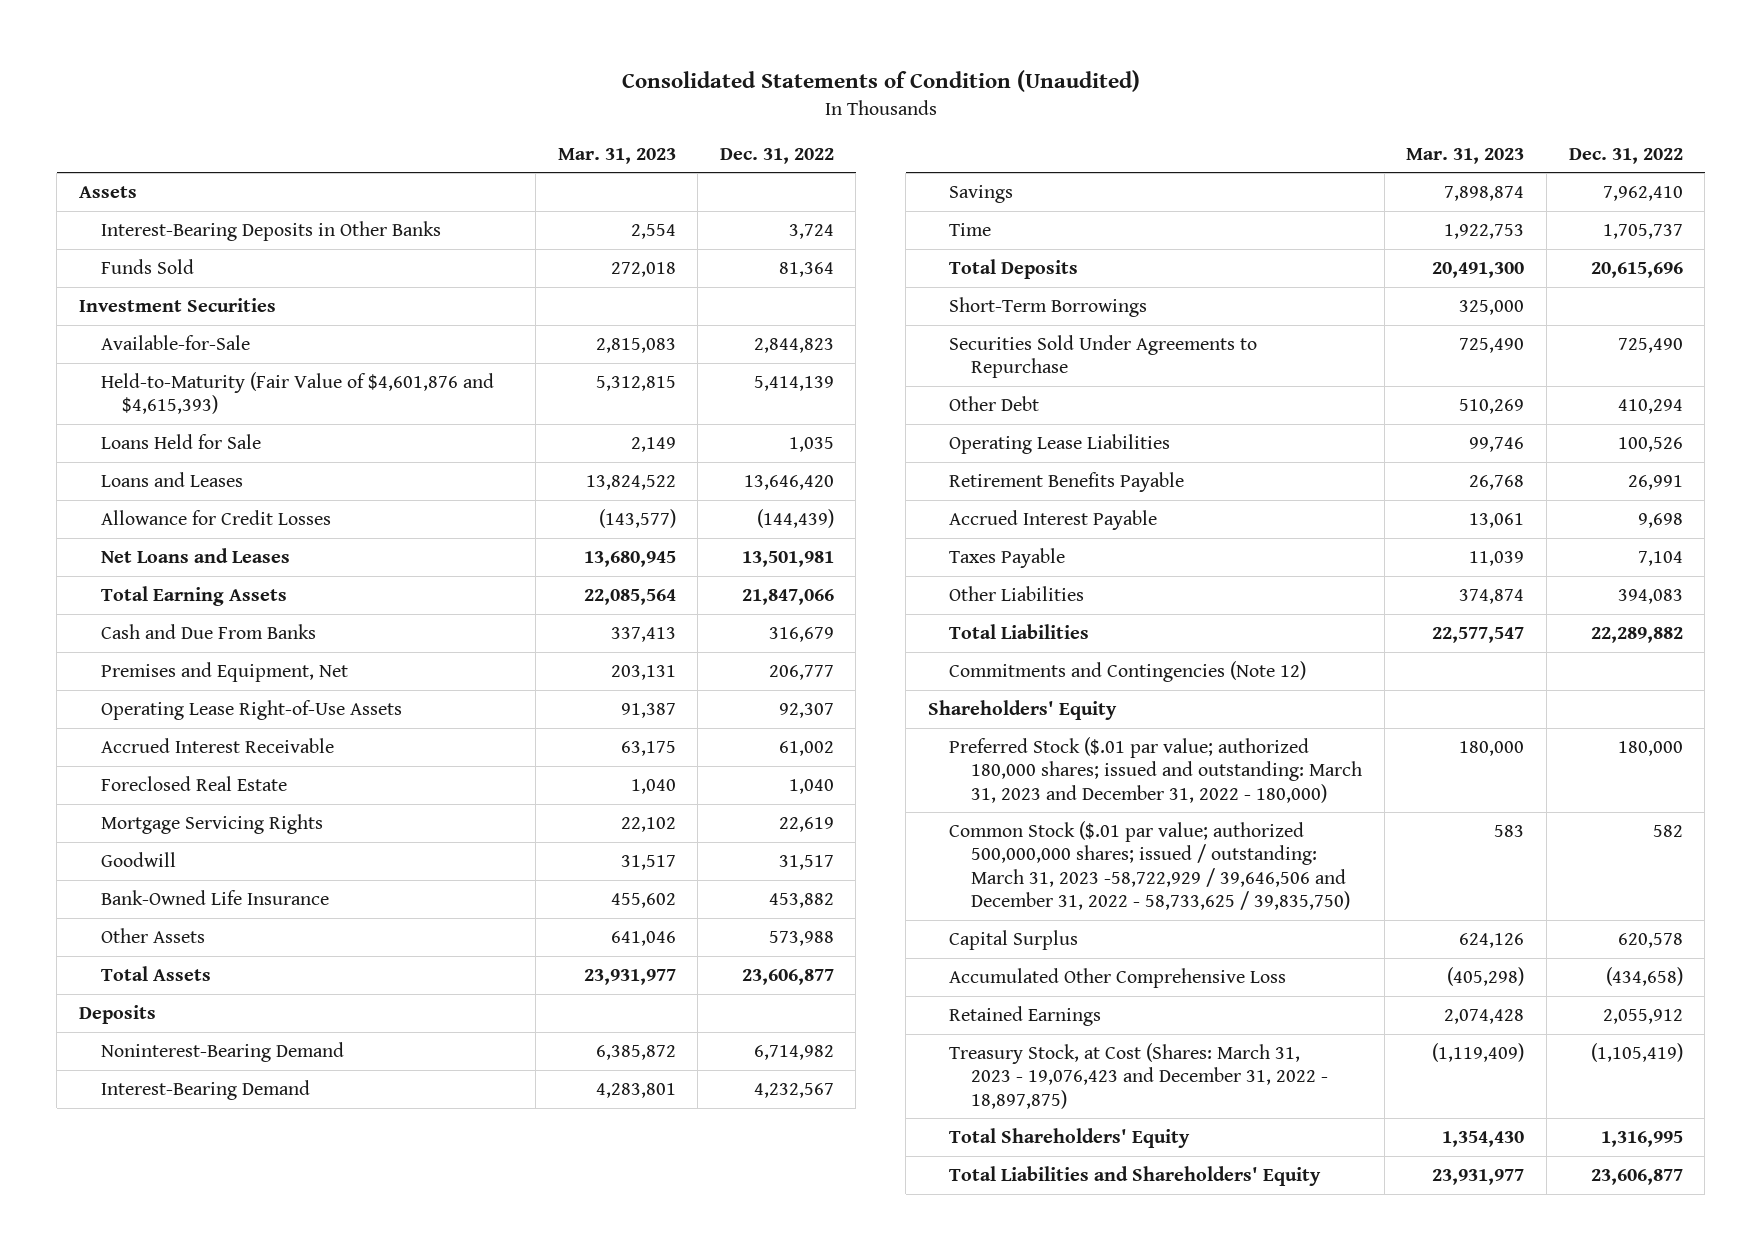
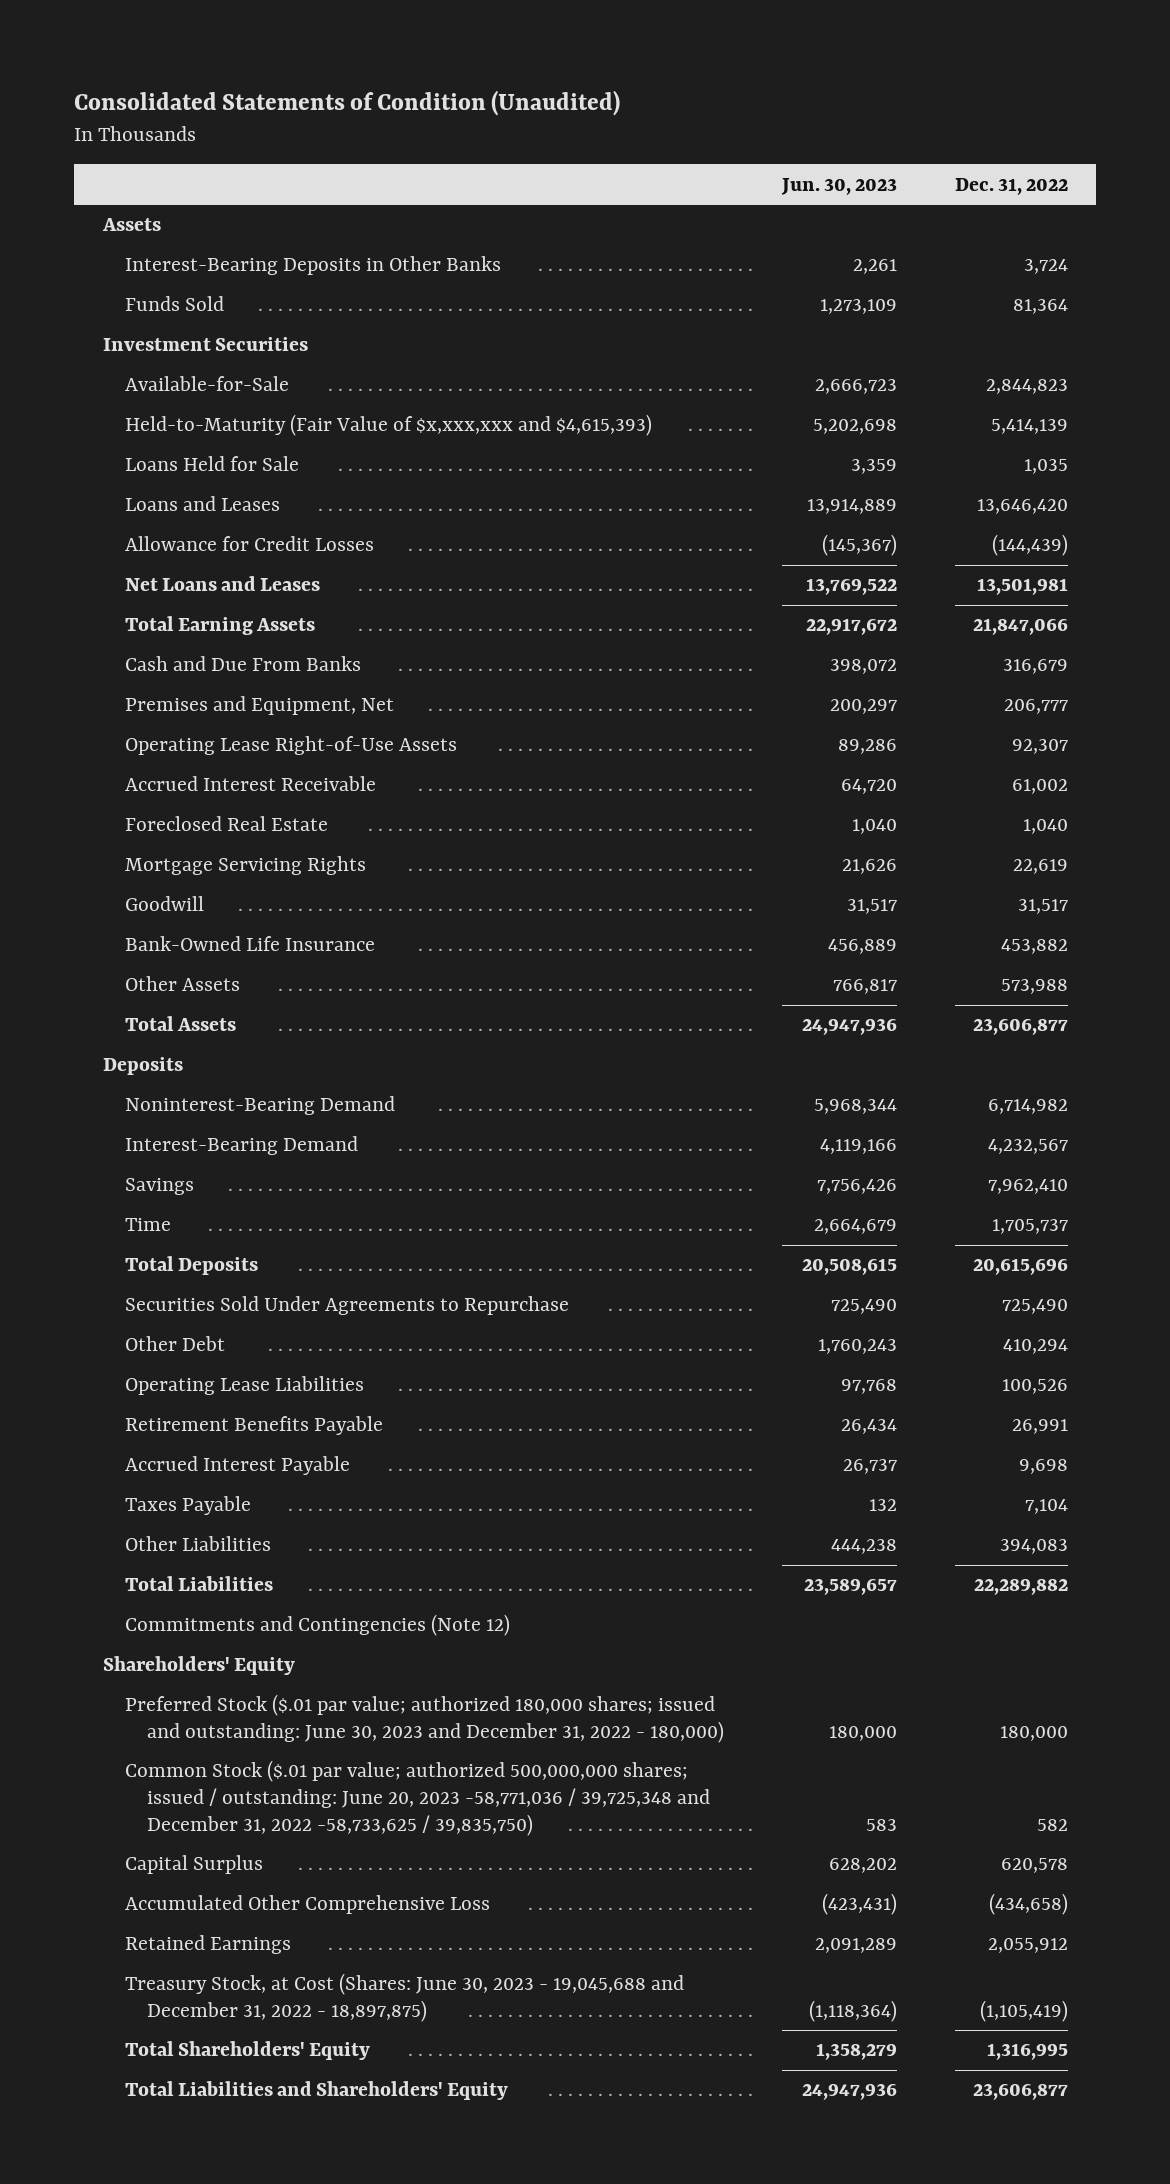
[557,147,676,164] Mar. 31, 2023 -> none
none -> [780,177,897,195] Jun. 30, 2023
[100,372,494,415] Held-to-Maturity (Fair Value of $4,601,876 and $4,615,393) -> [124,414,652,437] Held-to-Maturity (Fair Value of $x,xxx,xxx and $4,615,393)
[949,297,1148,318] Short-Term Borrowings -> none
[949,737,1363,803] Preferred Stock ($.01 par value; authorized 180,000 shares; issued and outstanding: March 31, 2023 and December 31, 2022 - 180,000) -> [124,1694,725,1744] Preferred Stock ($.01 par value; authorized 180,000 shares; issued and outstanding: June 30, 2023 and December 31, 2022 - 180,000)
[949,821,1351,910] Common Stock ($.01 par value; authorized 500,000,000 shares; issued / outstanding: March 31, 2023 -58,722,929 / 39,646,506 and December 31, 2022 - 58,733,625 / 39,835,750) -> [124,1760,711,1837] Common Stock ($.01 par value; authorized 500,000,000 shares; issued / outstanding: June 20, 2023 -58,771,036 / 39,725,348 and December 31, 2022 -58,733,625 / 39,835,750)
[949,1043,1329,1109] Treasury Stock, at Cost (Shares: March 31, 2023 - 19,076,423 and December 31, 2022 - 18,897,875) -> [124,1973,684,2023] Treasury Stock, at Cost (Shares: June 30, 2023 - 19,045,688 and December 31, 2022 - 18,897,875)

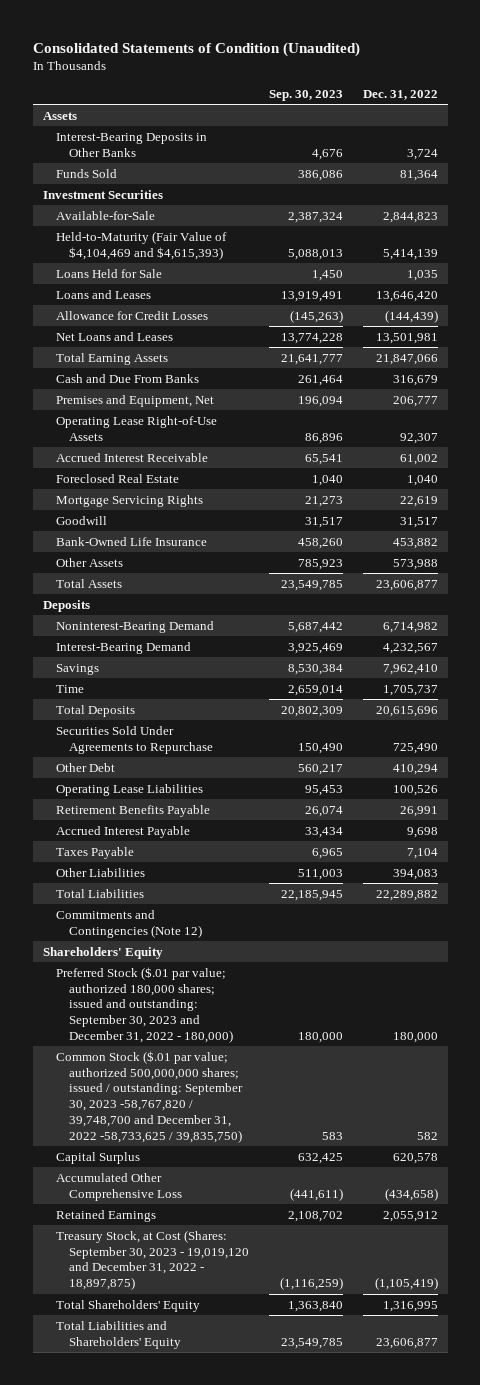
[780,177,897,195] Jun. 30, 2023 -> none
none -> [268,90,343,102] Sep. 30, 2023
[124,414,652,437] Held-to-Maturity (Fair Value of $x,xxx,xxx and $4,615,393) -> [55,230,227,260] Held-to-Maturity (Fair Value of $4,104,469 and $4,615,393)
[124,1694,725,1744] Preferred Stock ($.01 par value; authorized 180,000 shares; issued and outstanding: June 30, 2023 and December 31, 2022 - 180,000) -> [55,966,233,1044] Preferred Stock ($.01 par value; authorized 180,000 shares; issued and outstanding: September 30, 2023 and December 31, 2022 - 180,000)
[124,1760,711,1837] Common Stock ($.01 par value; authorized 500,000,000 shares; issued / outstanding: June 20, 2023 -58,771,036 / 39,725,348 and December 31, 2022 -58,733,625 / 39,835,750) -> [55,1050,243,1143] Common Stock ($.01 par value; authorized 500,000,000 shares; issued / outstanding: September 30, 2023 -58,767,820 / 39,748,700 and December 31, 2022 -58,733,625 / 39,835,750)
[124,1973,684,2023] Treasury Stock, at Cost (Shares: June 30, 2023 - 19,045,688 and December 31, 2022 - 18,897,875) -> [55,1229,249,1291] Treasury Stock, at Cost (Shares: September 30, 2023 - 19,019,120 and December 31, 2022 - 18,897,875)

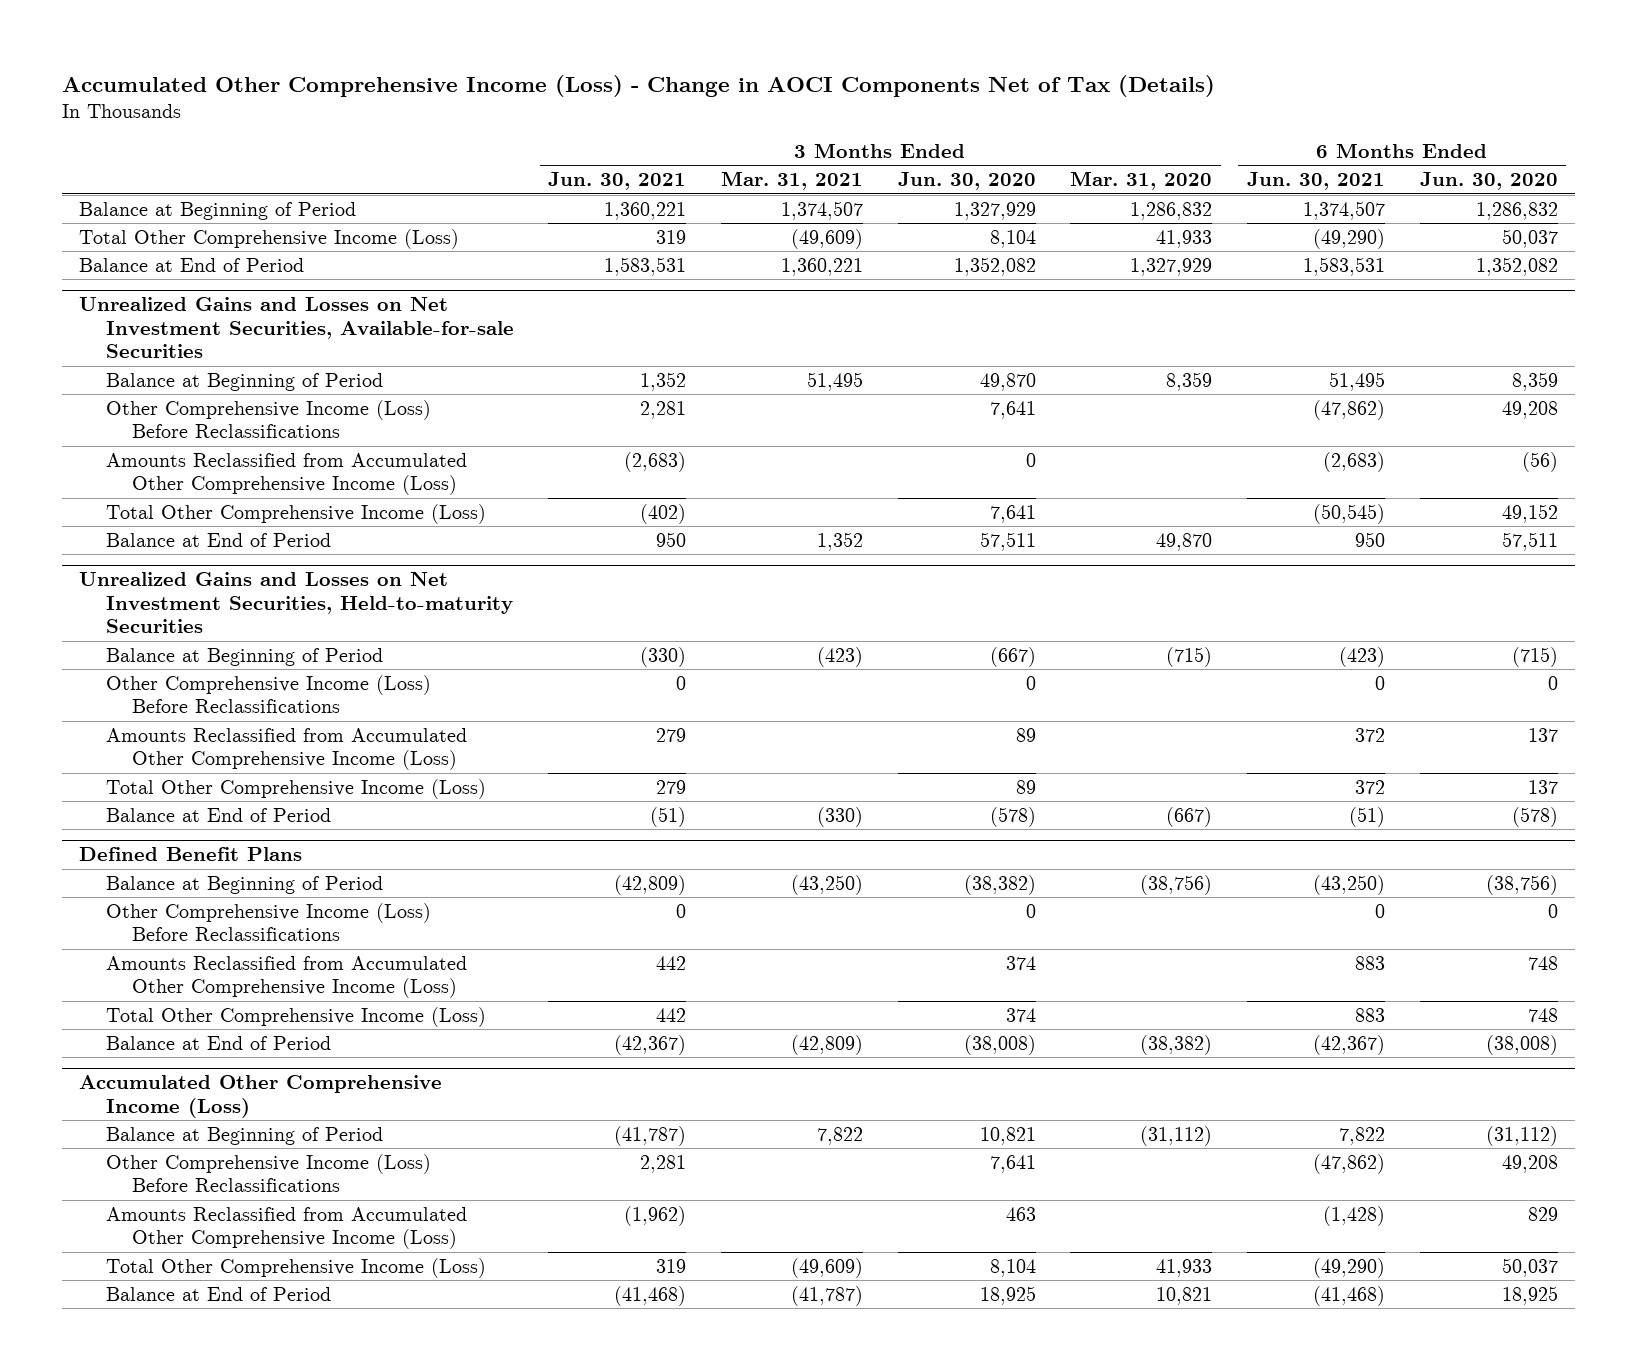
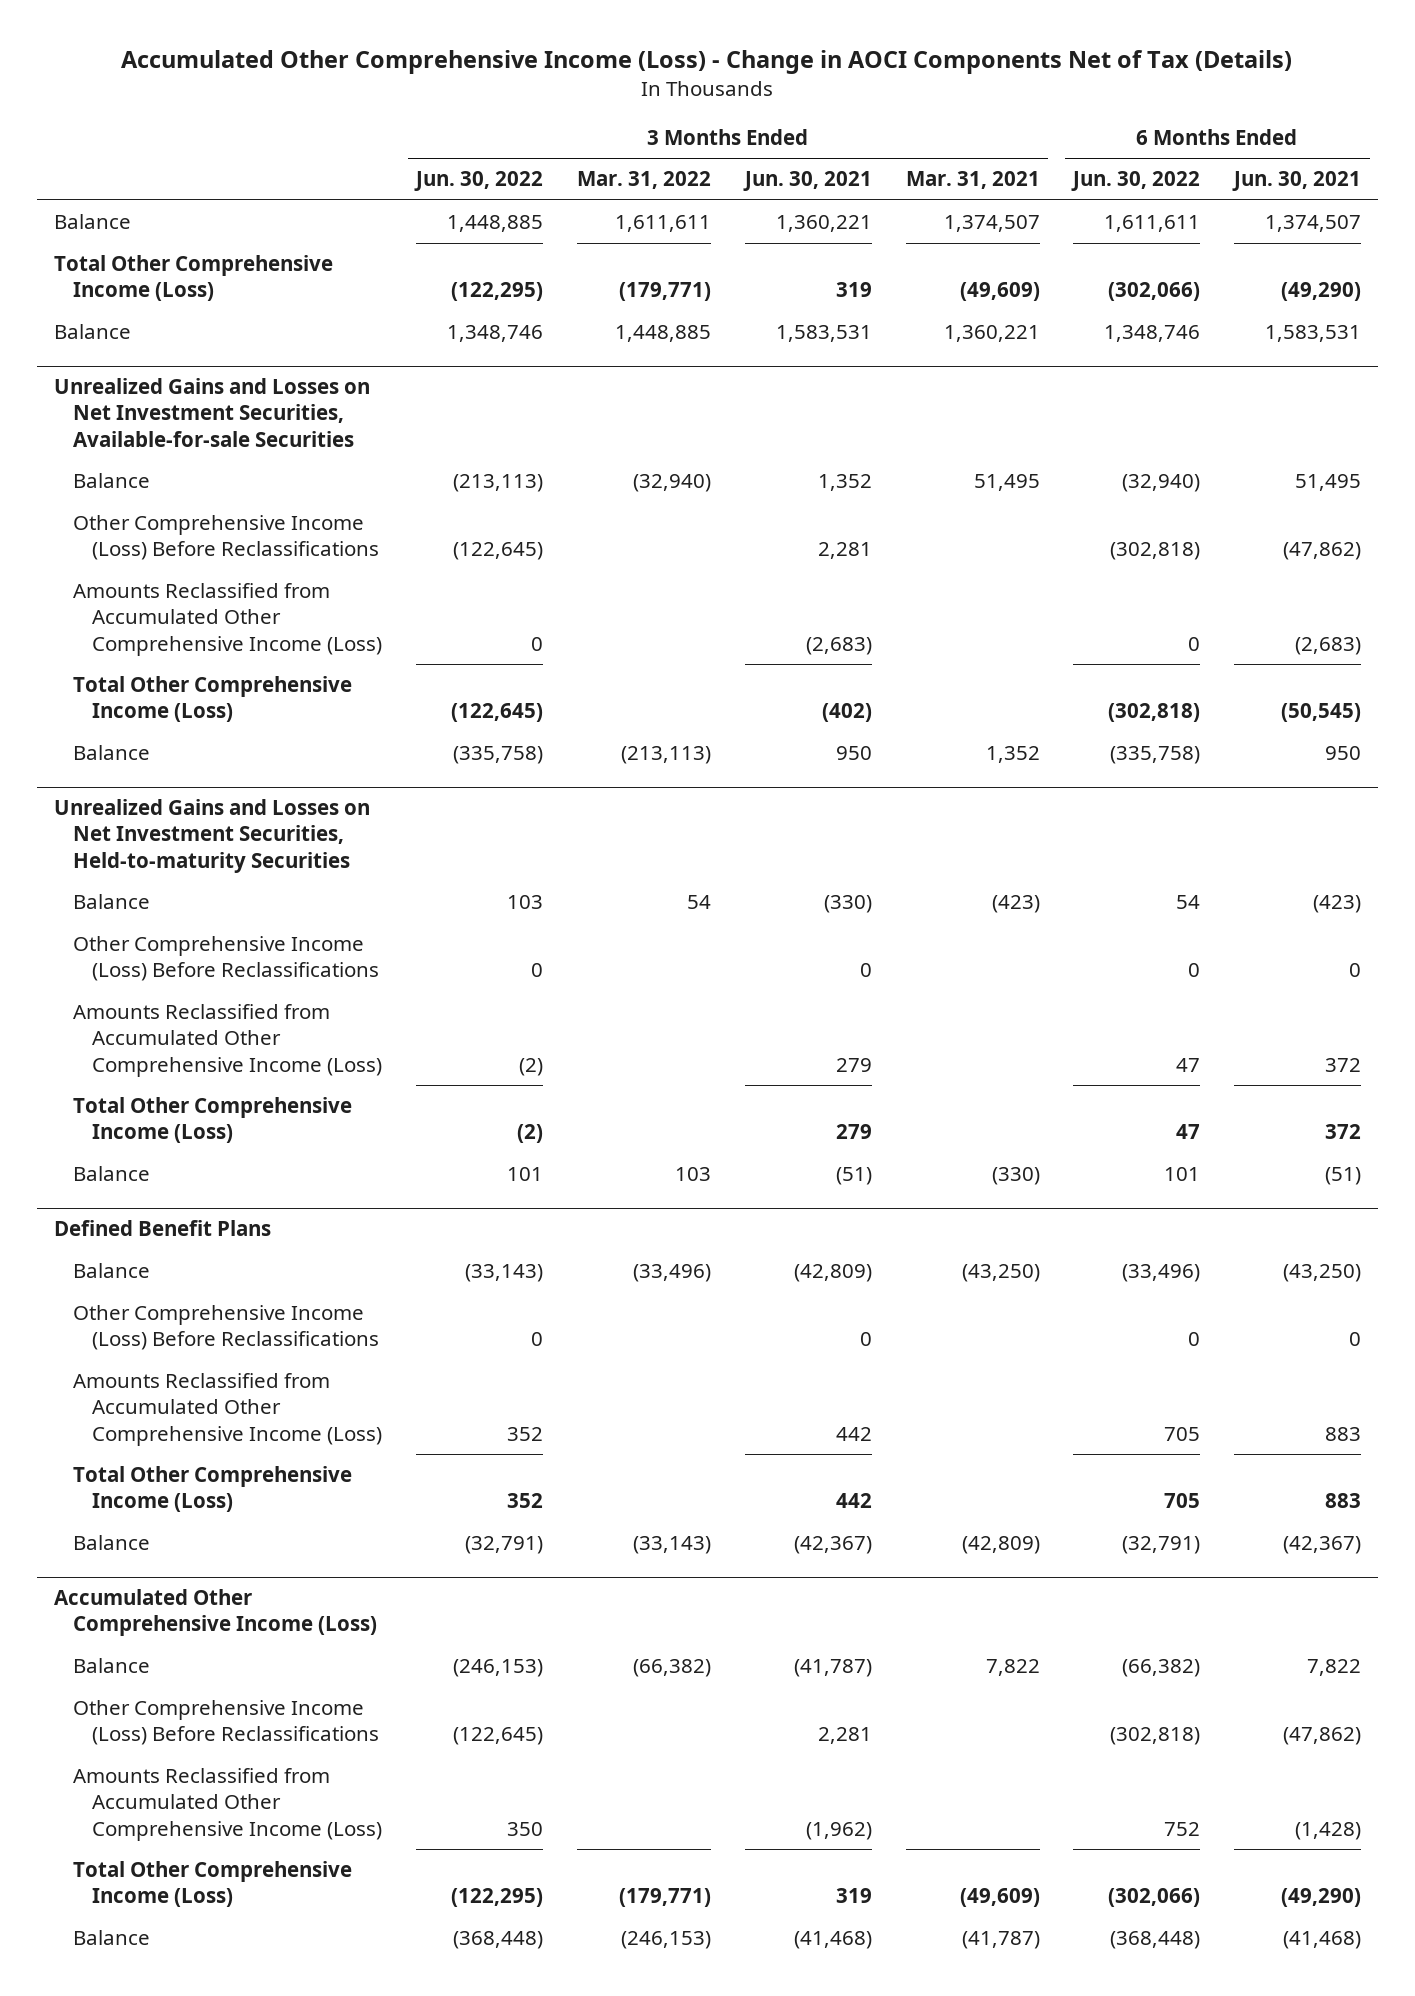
[897,172,1036,191] Jun. 30, 2020 -> none
[1070,171,1213,191] Mar. 31, 2020 -> none
[1419,172,1558,191] Jun. 30, 2020 -> none
none -> [414,171,544,192] Jun. 30, 2022
none -> [577,171,712,190] Mar. 31, 2022
none -> [1071,171,1201,192] Jun. 30, 2022
[79,201,357,220] Balance at Beginning of Period -> [53,214,131,230] Balance
[79,257,305,272] Balance at End of Period -> [53,324,131,340] Balance
[105,372,383,391] Balance at Beginning of Period -> [73,473,151,489] Balance
[105,532,331,547] Balance at End of Period -> [73,745,151,761] Balance
[105,647,383,666] Balance at Beginning of Period -> [73,894,151,910] Balance
[105,807,331,822] Balance at End of Period -> [73,1166,151,1182] Balance
[105,875,383,894] Balance at Beginning of Period -> [73,1263,151,1279] Balance
[105,1035,331,1050] Balance at End of Period -> [73,1535,151,1551] Balance
[105,1126,383,1145] Balance at Beginning of Period -> [73,1658,151,1674] Balance
[105,1286,331,1301] Balance at End of Period -> [73,1930,151,1946] Balance

